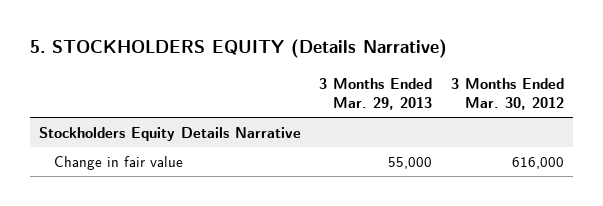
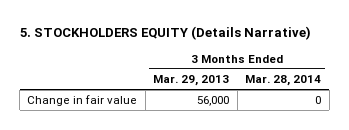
[450,77,564,111] 3 Months Ended Mar. 30, 2012 -> none
none -> [245,75,322,87] Mar. 28, 2014
[39,127,302,142] Stockholders Equity Details Narrative -> none
[388,157,433,170] 55,000 -> [197,96,230,107] 56,000

